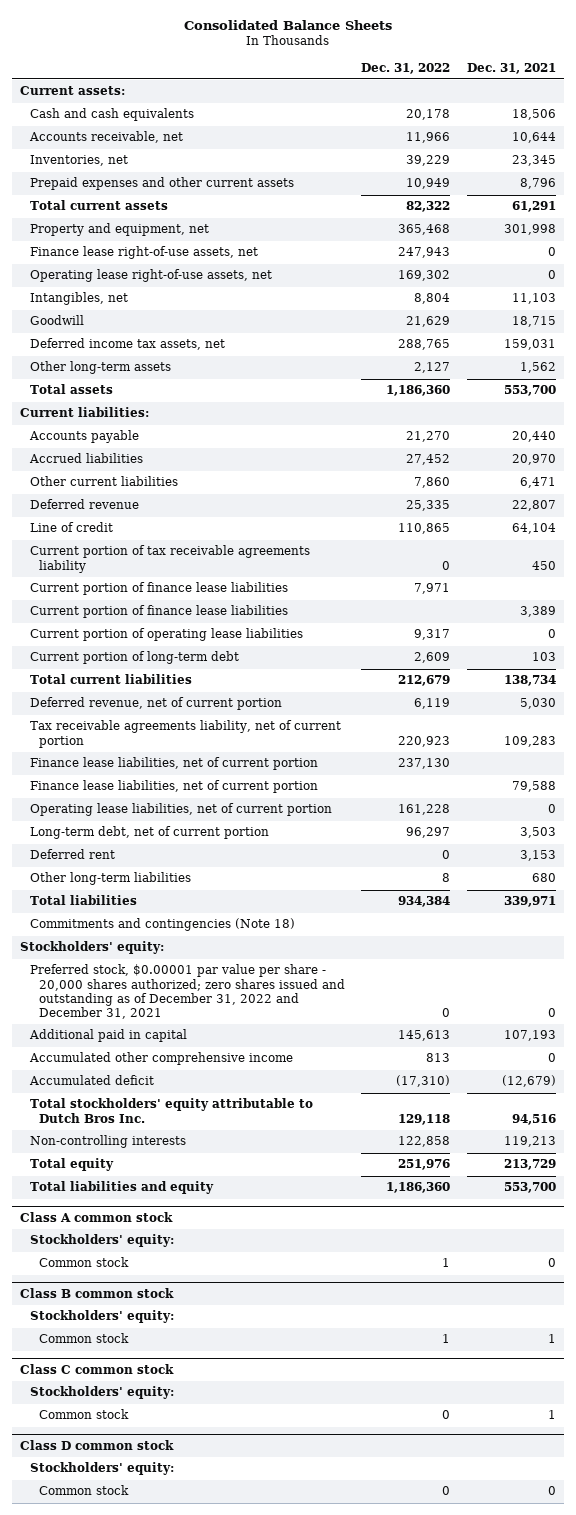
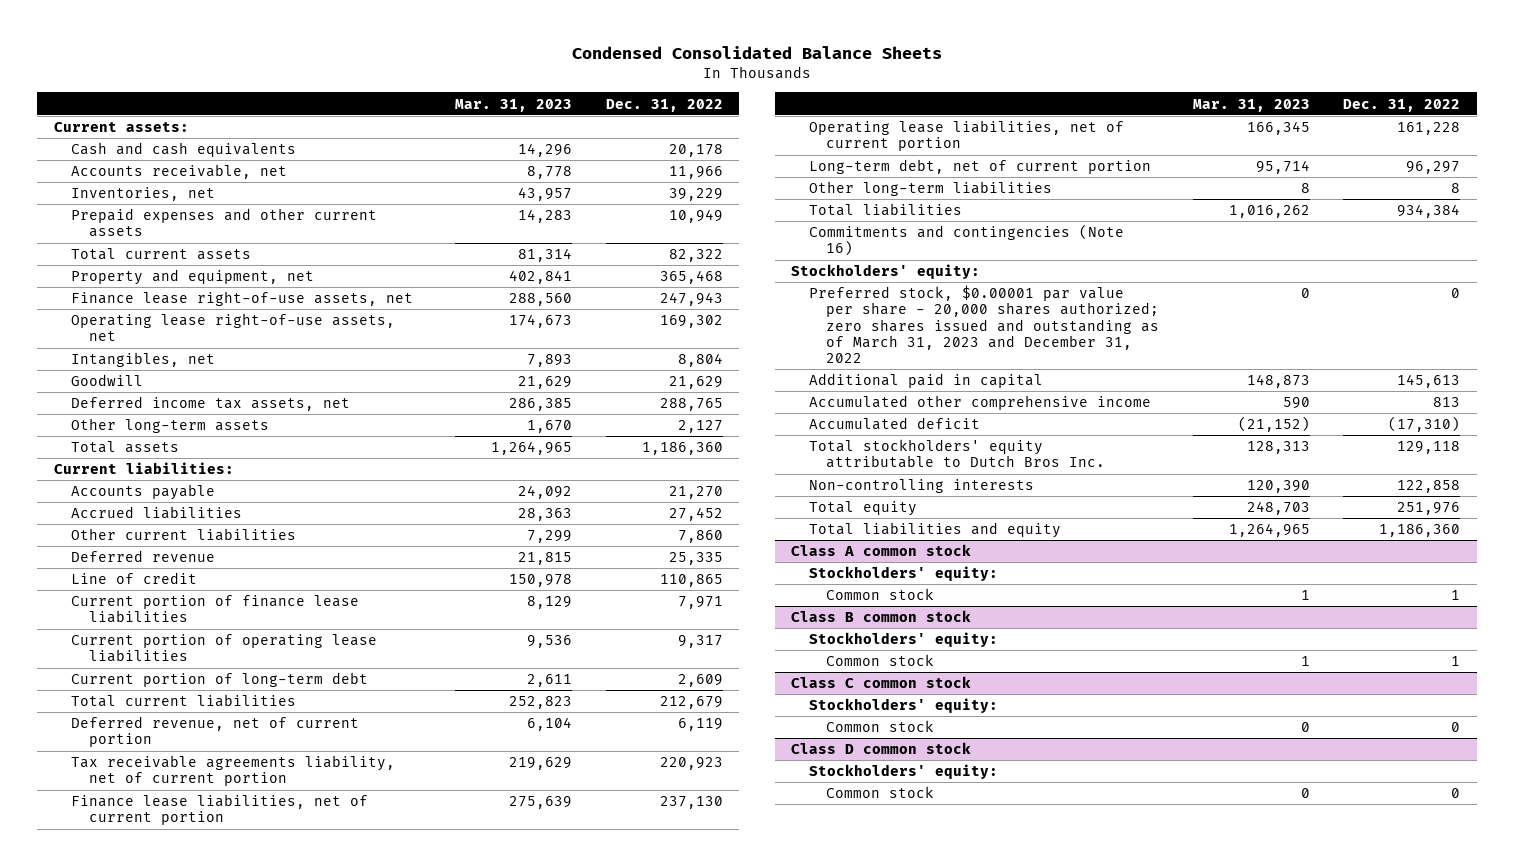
[183,19,392,30] Consolidated Balance Sheets -> [572,46,943,60] Condensed Consolidated Balance Sheets
[466,62,556,74] Dec. 31, 2021 -> none
none -> [455,98,573,112] Mar. 31, 2023
[29,545,310,573] Current portion of tax receivable agreements liability -> none
[29,605,288,619] Current portion of finance lease liabilities -> none
[29,780,318,794] Finance lease liabilities, net of current portion -> none
[29,849,115,860] Deferred rent -> none
[29,918,295,932] Commitments and contingencies (Note 18) -> [808,224,1124,257] Commitments and contingencies (Note 16)
[29,964,345,1020] Preferred stock, $0.00001 par value per share - 20,000 shares authorized; zero shares issued and outstanding as of December 31, 2022 and December 31, 2021 -> [808,285,1160,364] Preferred stock, $0.00001 par value per share - 20,000 shares authorized; zero shares issued and outstanding as of March 31, 2023 and December 31, 2022

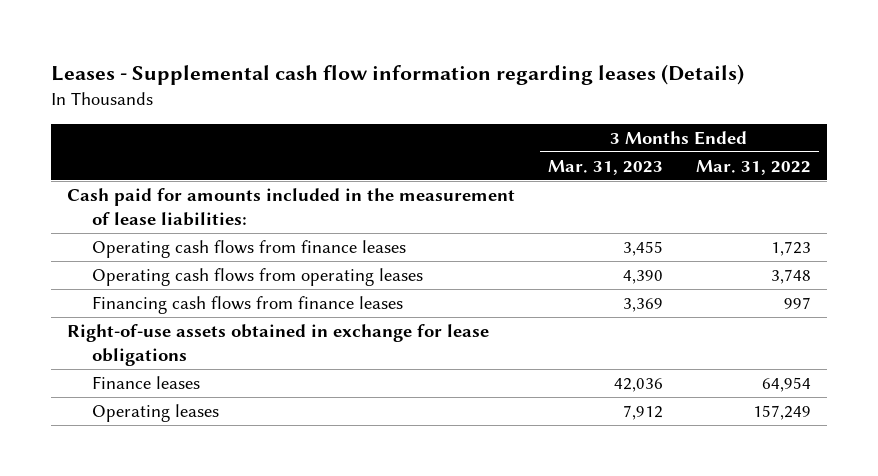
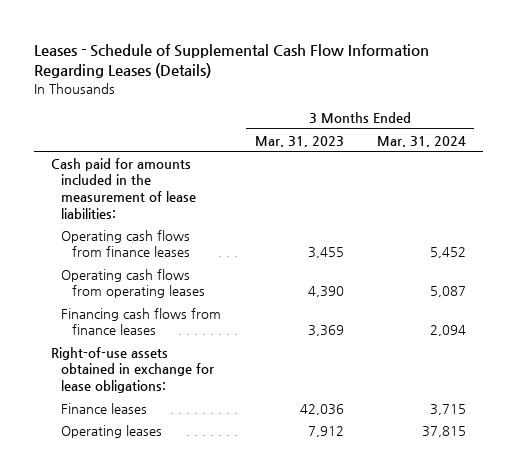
[50,63,744,85] Leases - Supplemental cash flow information regarding leases (Details) -> [34,43,430,79] Leases - Schedule of Supplemental Cash Flow Information Regarding Leases (Details)
[695,159,811,175] Mar. 31, 2022 -> none
none -> [376,135,466,147] Mar. 31, 2024
[67,324,490,366] Right-of-use assets obtained in exchange for lease obligations -> [50,346,215,394] Right-of-use assets obtained in exchange for lease obligations:

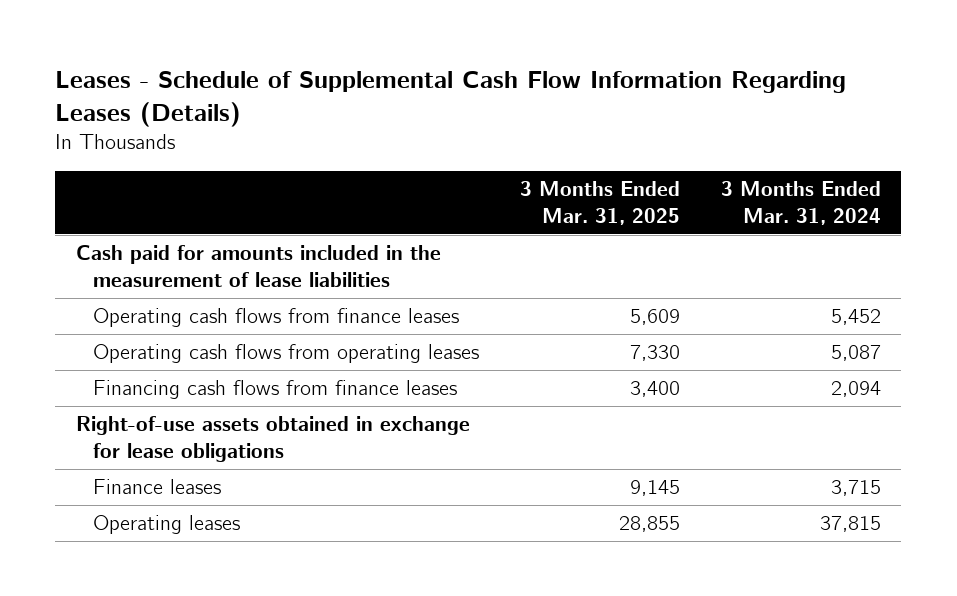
[254,135,344,147] Mar. 31, 2023 -> none
none -> [519,181,680,226] 3 Months Ended Mar. 31, 2025
[50,157,197,219] Cash paid for amounts included in the measurement of lease liabilities: -> [75,245,441,288] Cash paid for amounts included in the measurement of lease liabilities
[50,346,215,394] Right-of-use assets obtained in exchange for lease obligations: -> [75,416,470,463] Right-of-use assets obtained in exchange for lease obligations

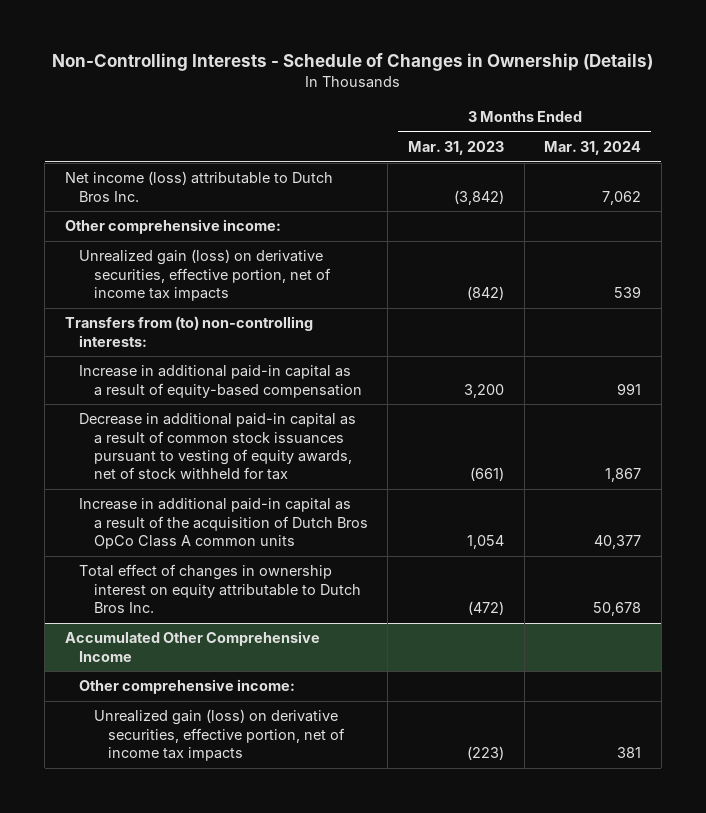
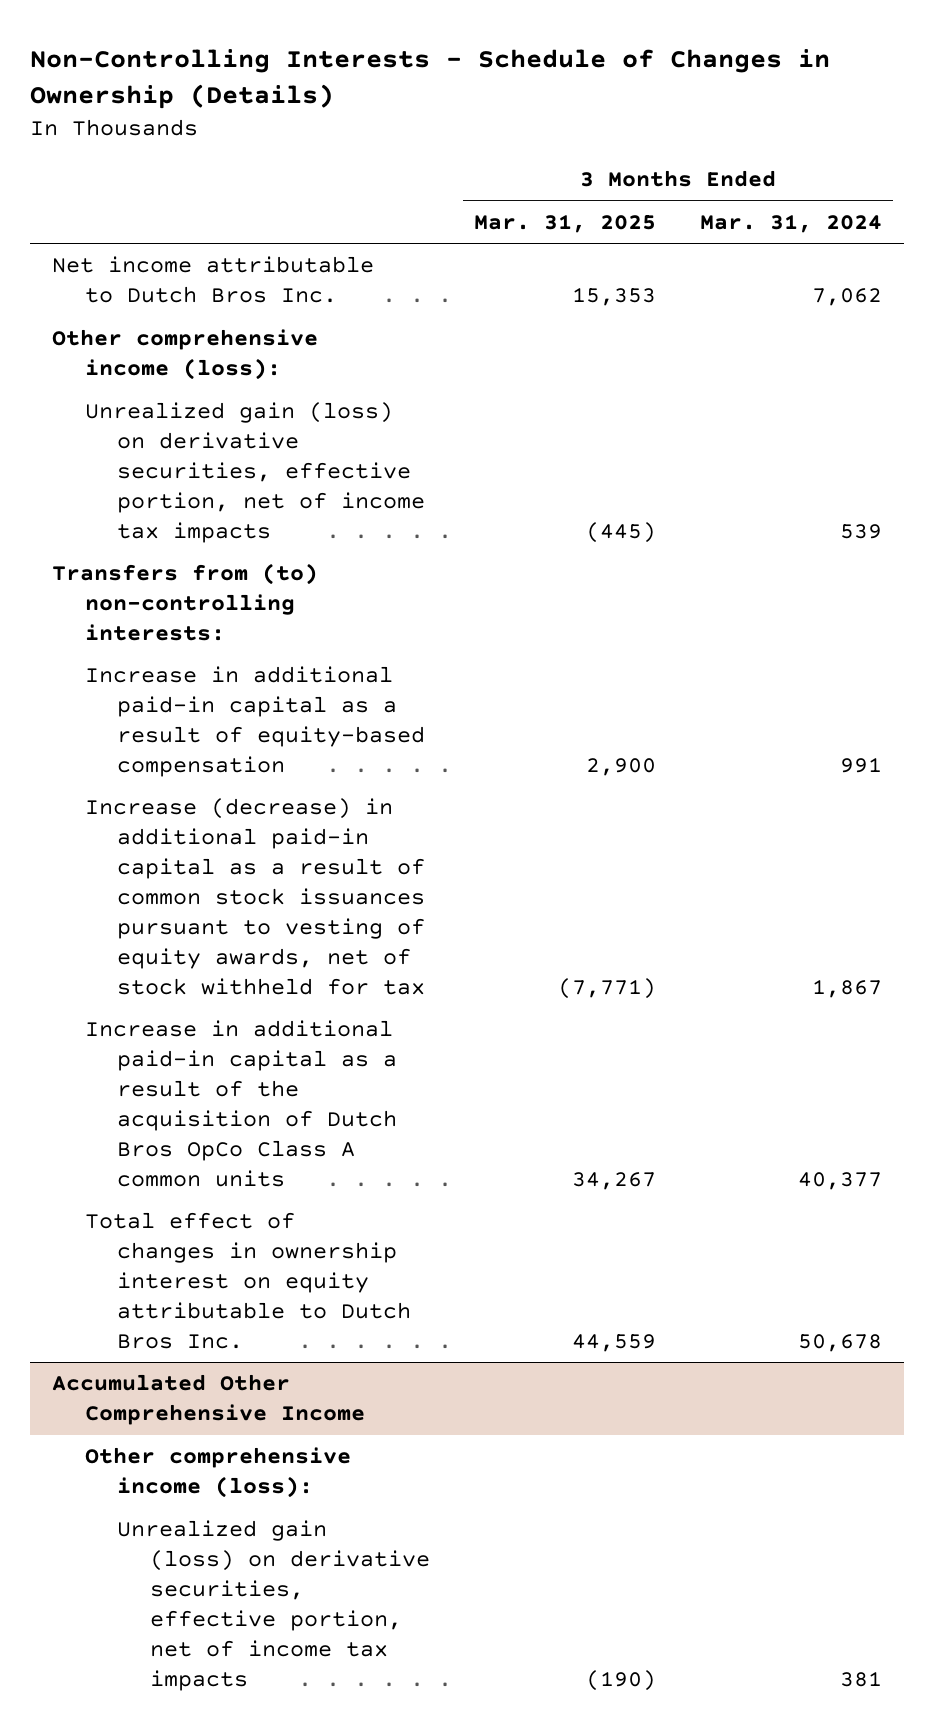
[407,141,504,156] Mar. 31, 2023 -> none
none -> [473,214,656,234] Mar. 31, 2025
[64,171,333,202] Net income (loss) attributable to Dutch Bros Inc. -> [52,256,375,304] Net income attributable to Dutch Bros Inc.
[64,219,281,235] Other comprehensive income: -> [52,329,319,381] Other comprehensive income (loss):
[79,413,357,481] Decrease in additional paid-in capital as a result of common stock issuances pursuant to vesting of equity awards, net of stock withheld for tax -> [84,798,426,995] Increase (decrease) in additional paid-in capital as a result of common stock issuances pursuant to vesting of equity awards, net of stock withheld for tax
[79,679,296,695] Other comprehensive income: -> [84,1447,351,1499] Other comprehensive income (loss):

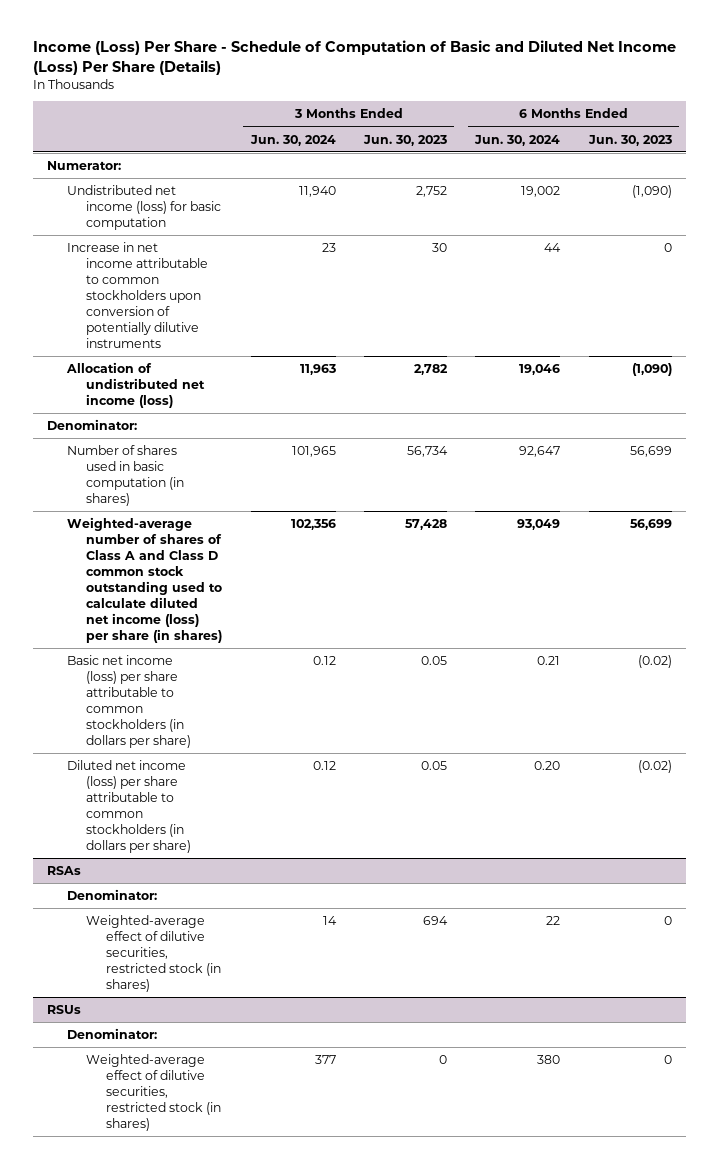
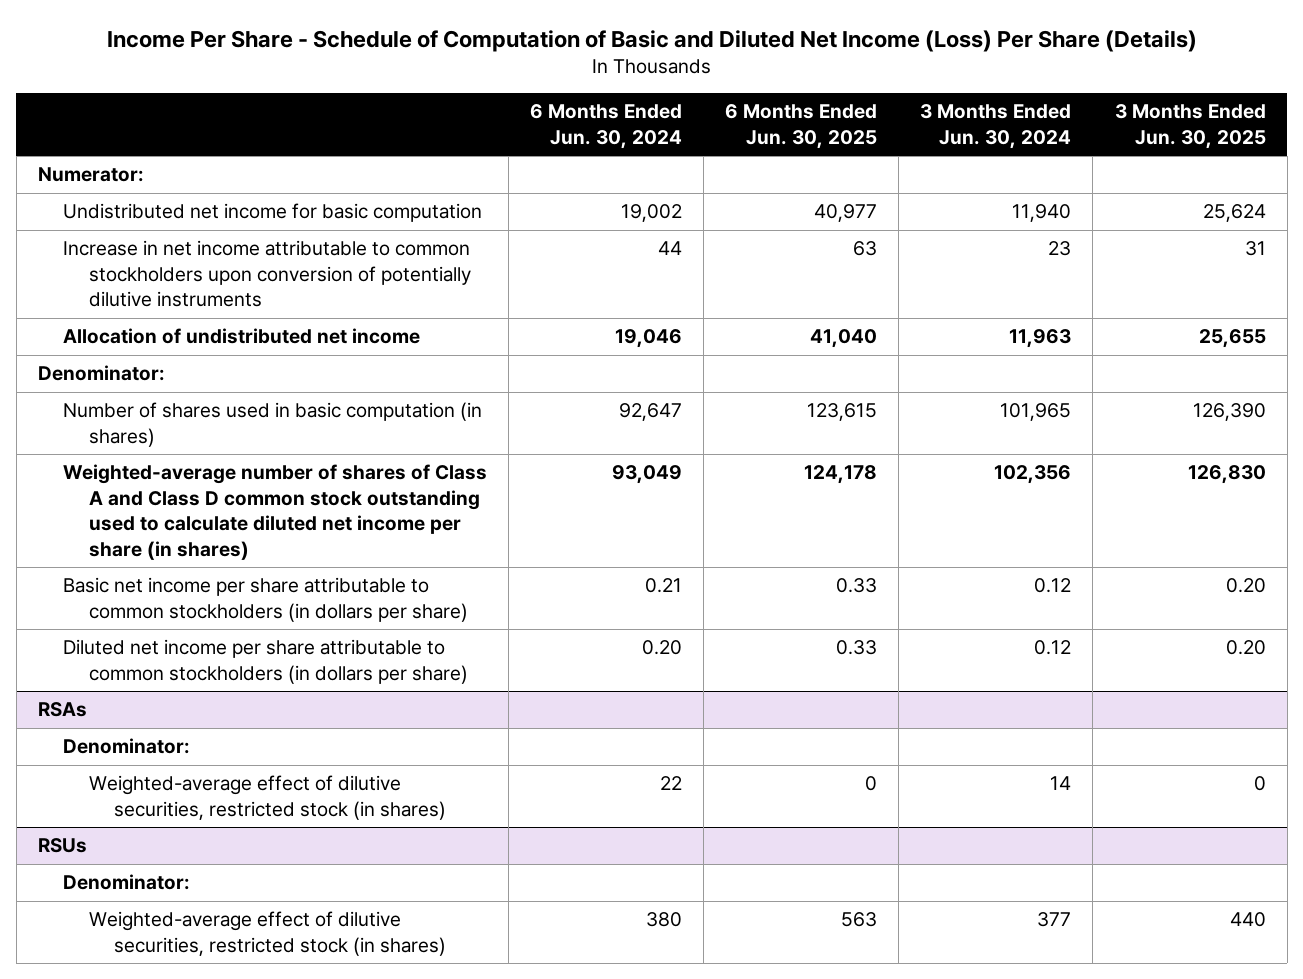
[32,40,676,75] Income (Loss) Per Share - Schedule of Computation of Basic and Diluted Net Income (Loss) Per Share (Details) -> [106,29,1197,52] Income Per Share - Schedule of Computation of Basic and Diluted Net Income (Loss) Per Share (Details)
[362,134,447,146] Jun. 30, 2023 -> none
[587,134,672,146] Jun. 30, 2023 -> none
none -> [725,104,878,149] 6 Months Ended Jun. 30, 2025
none -> [1114,104,1266,149] 3 Months Ended Jun. 30, 2025
[66,185,222,231] Undistributed net income (loss) for basic computation -> [63,203,483,223] Undistributed net income for basic computation
[65,362,206,409] Allocation of undistributed net income (loss) -> [63,328,421,345] Allocation of undistributed net income
[66,517,223,644] Weighted-average number of shares of Class A and Class D common stock outstanding used to calculate diluted net income (loss) per share (in shares) -> [63,464,488,560] Weighted-average number of shares of Class A and Class D common stock outstanding used to calculate diluted net income per share (in shares)
[66,655,192,749] Basic net income (loss) per share attributable to common stockholders (in dollars per share) -> [63,577,468,622] Basic net income per share attributable to common stockholders (in dollars per share)
[66,760,192,854] Diluted net income (loss) per share attributable to common stockholders (in dollars per share) -> [63,639,468,684] Diluted net income per share attributable to common stockholders (in dollars per share)

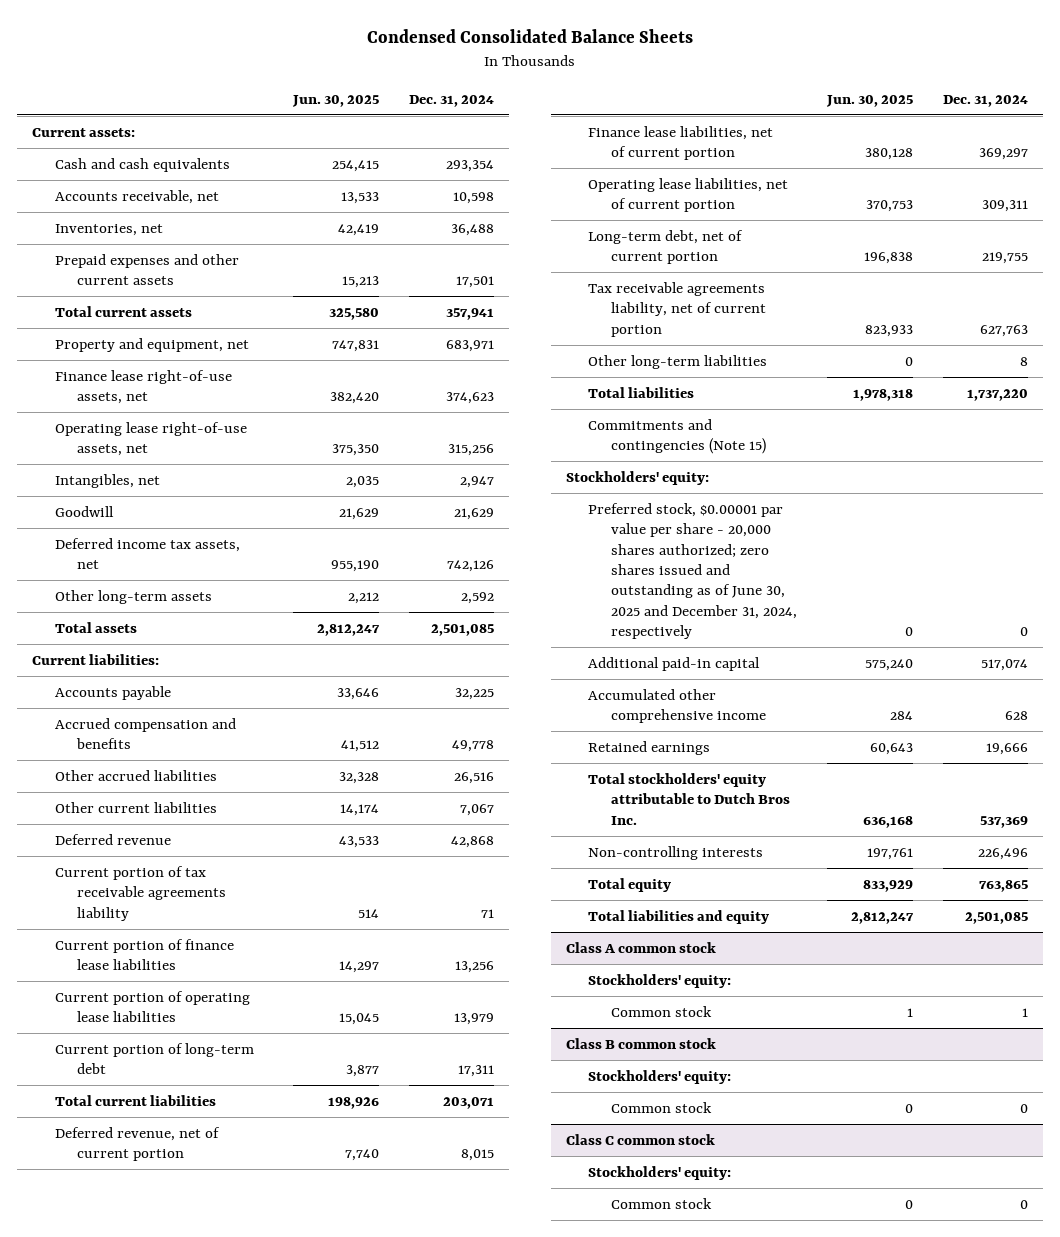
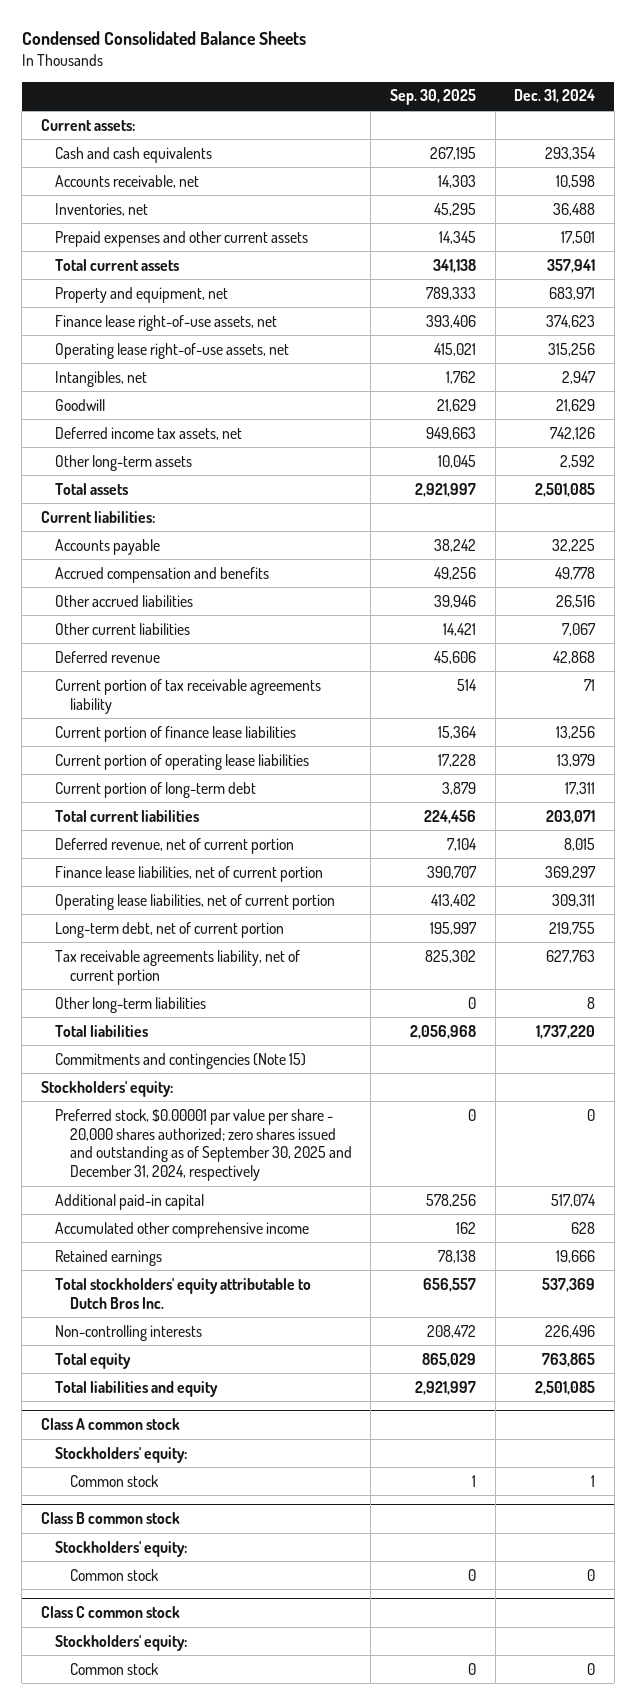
[291,94,379,107] Jun. 30, 2025 -> none
none -> [389,89,476,106] Sep. 30, 2025
[588,502,798,640] Preferred stock, $0.00001 par value per share - 20,000 shares authorized; zero shares issued and outstanding as of June 30, 2025 and December 31, 2024, respectively -> [55,1108,352,1181] Preferred stock, $0.00001 par value per share - 20,000 shares authorized; zero shares issued and outstanding as of September 30, 2025 and December 31, 2024, respectively

